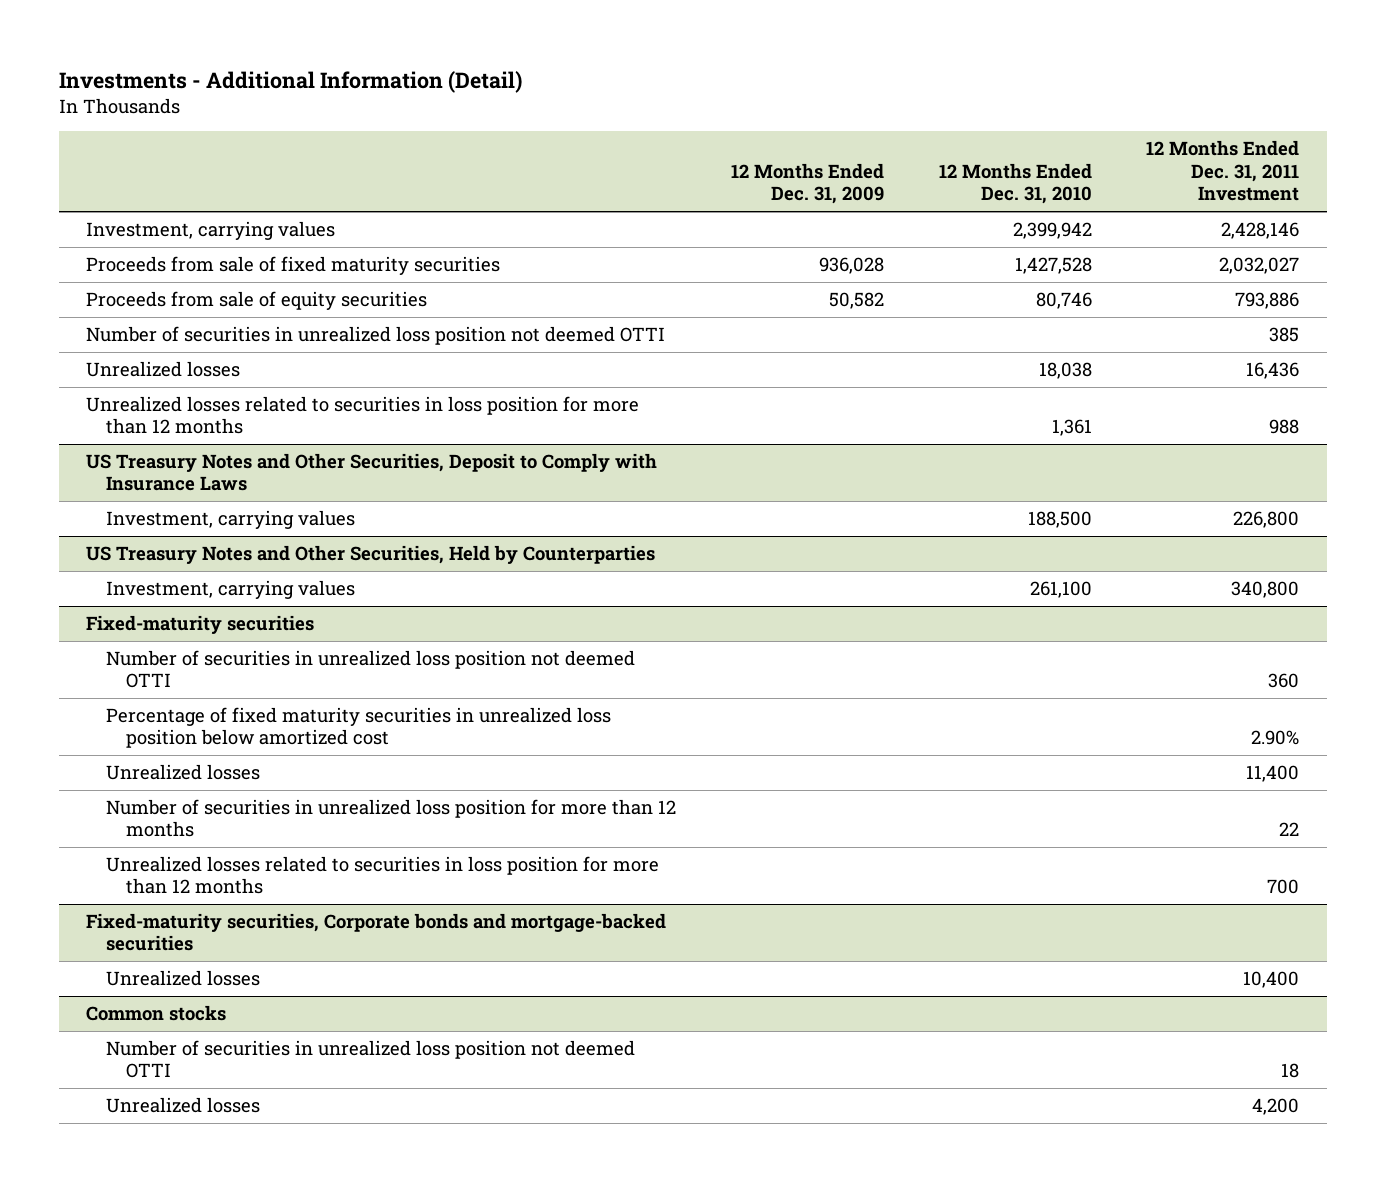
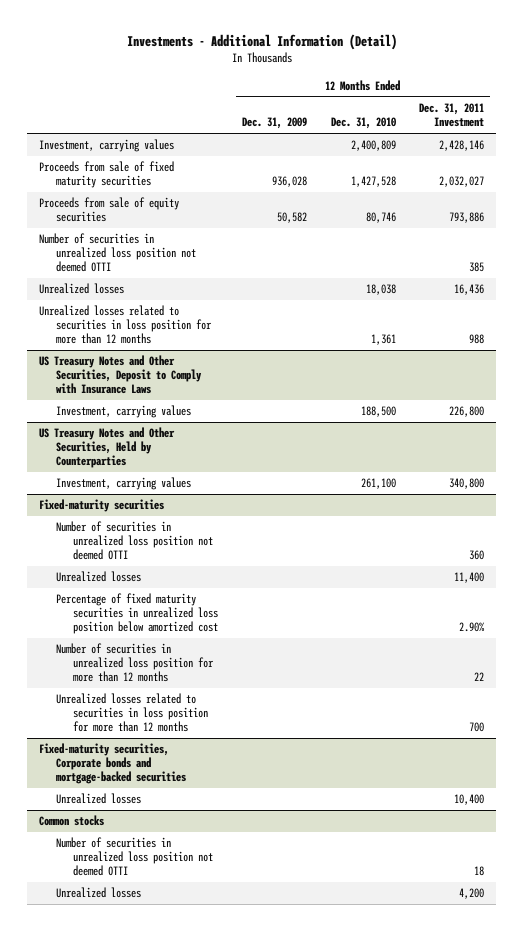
[1012,222,1092,240] 2,399,942 -> [350,140,396,152] 2,400,809
[106,707,612,749] Percentage of fixed maturity securities in unrealized loss position below amortized cost -> [55,593,218,635] Percentage of fixed maturity securities in unrealized loss position below amortized cost

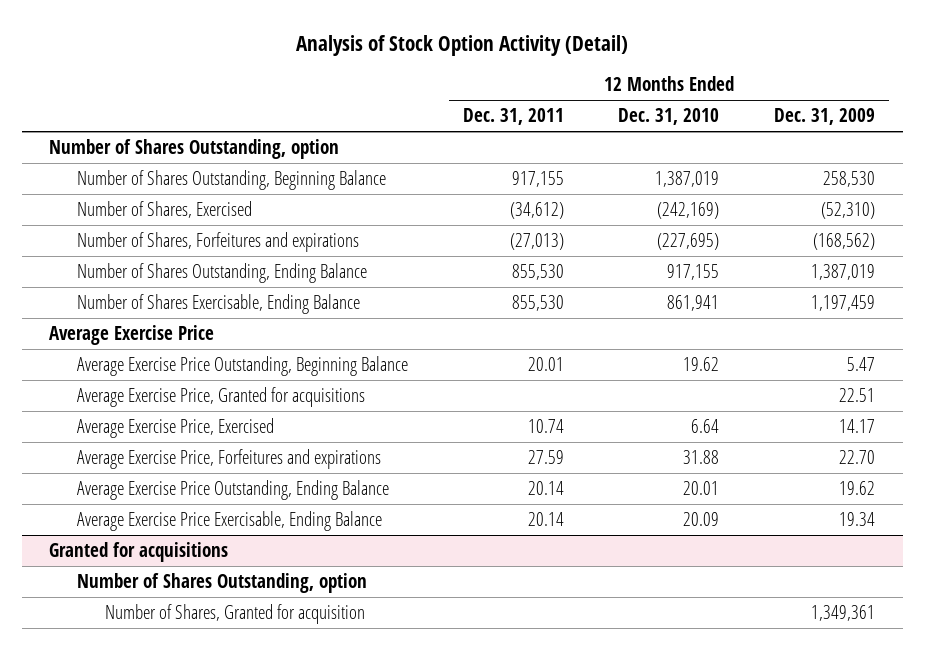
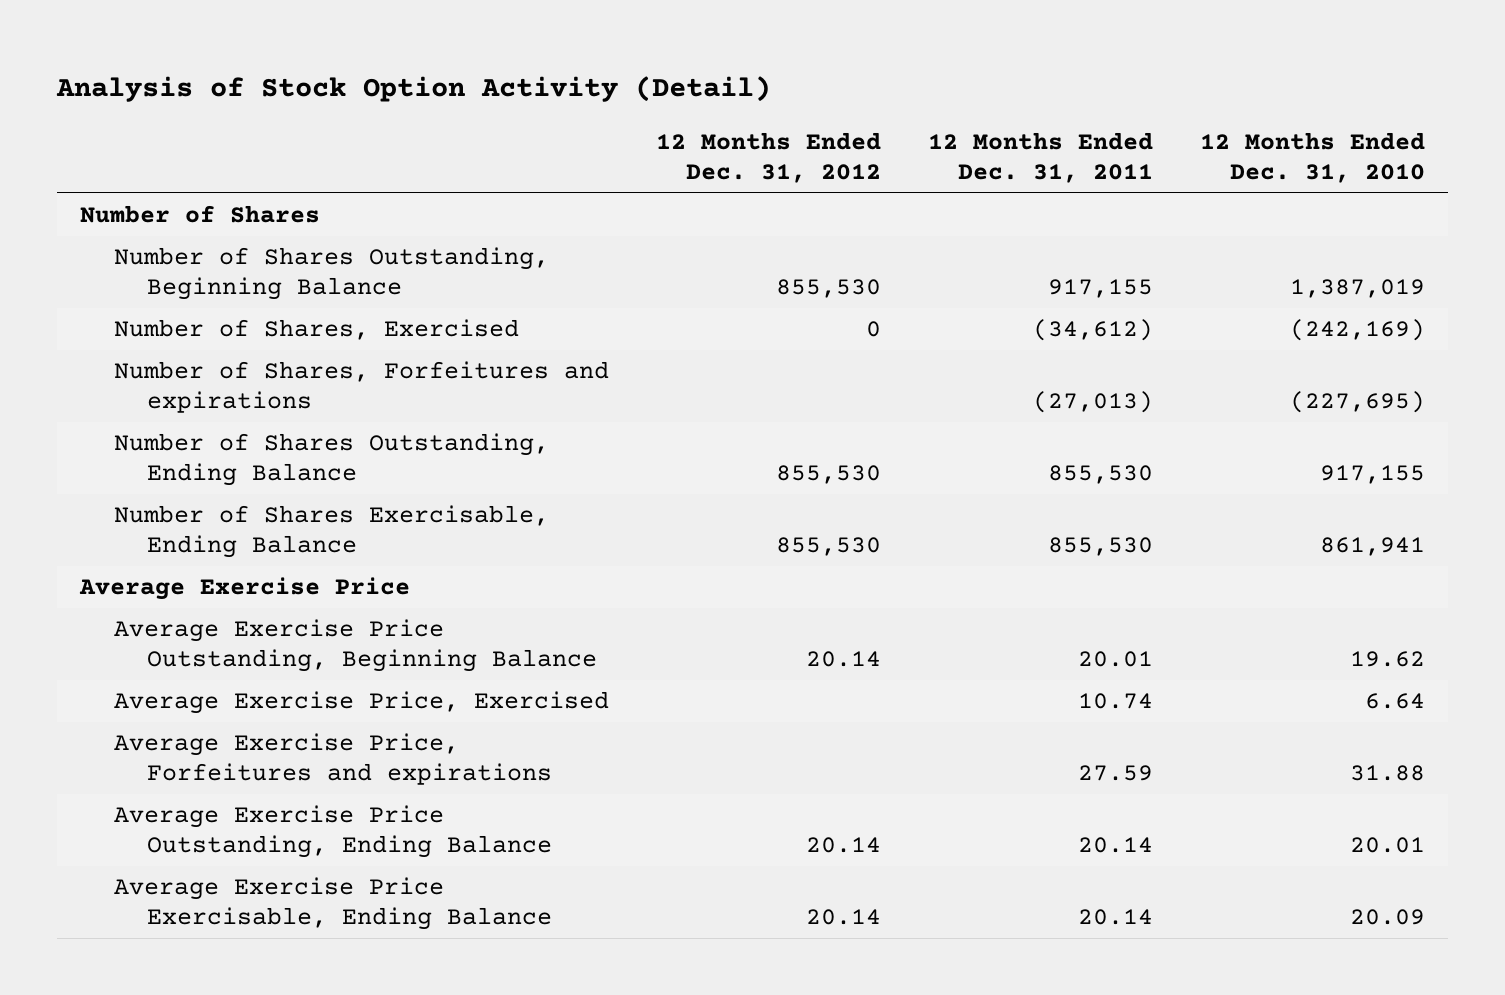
[774,108,876,126] Dec. 31, 2009 -> none
none -> [655,132,881,183] 12 Months Ended Dec. 31, 2012
[49,139,340,160] Number of Shares Outstanding, option -> [80,205,321,224] Number of Shares
[77,387,366,408] Average Exercise Price, Granted for acquisitions -> none
[49,542,229,563] Granted for acquisitions -> none
[77,573,368,594] Number of Shares Outstanding, option -> none
[104,604,365,625] Number of Shares, Granted for acquisition -> none

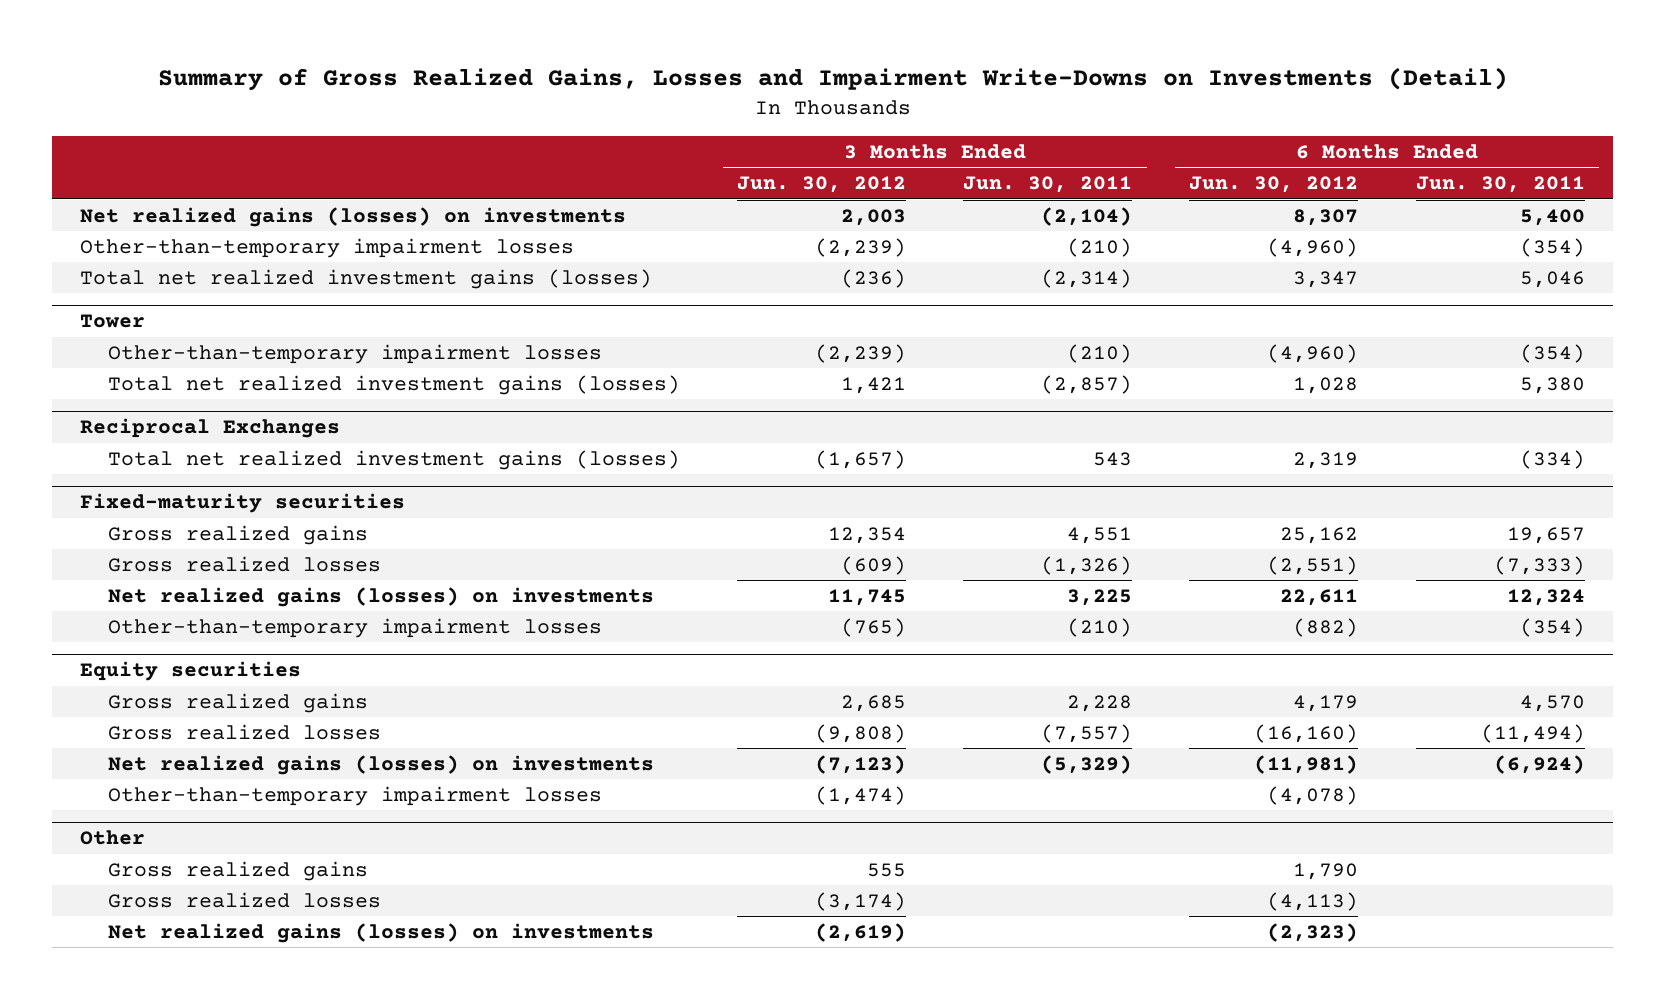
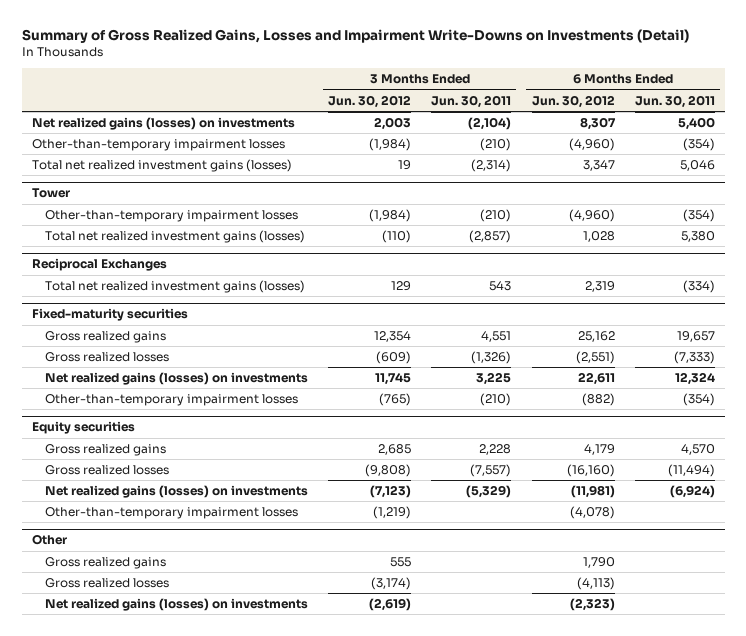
[815,237,907,257] (2,239) -> [369,138,412,152] (1,984)
[841,268,907,288] (236) -> [398,160,412,171] 19
[815,343,907,363] (2,239) -> [369,209,412,223] (1,984)
[841,376,907,394] 1,421 -> [382,230,412,244] (110)
[815,449,907,469] (1,657) -> [391,281,412,292] 129
[815,785,907,805] (1,474) -> [373,506,412,520] (1,219)

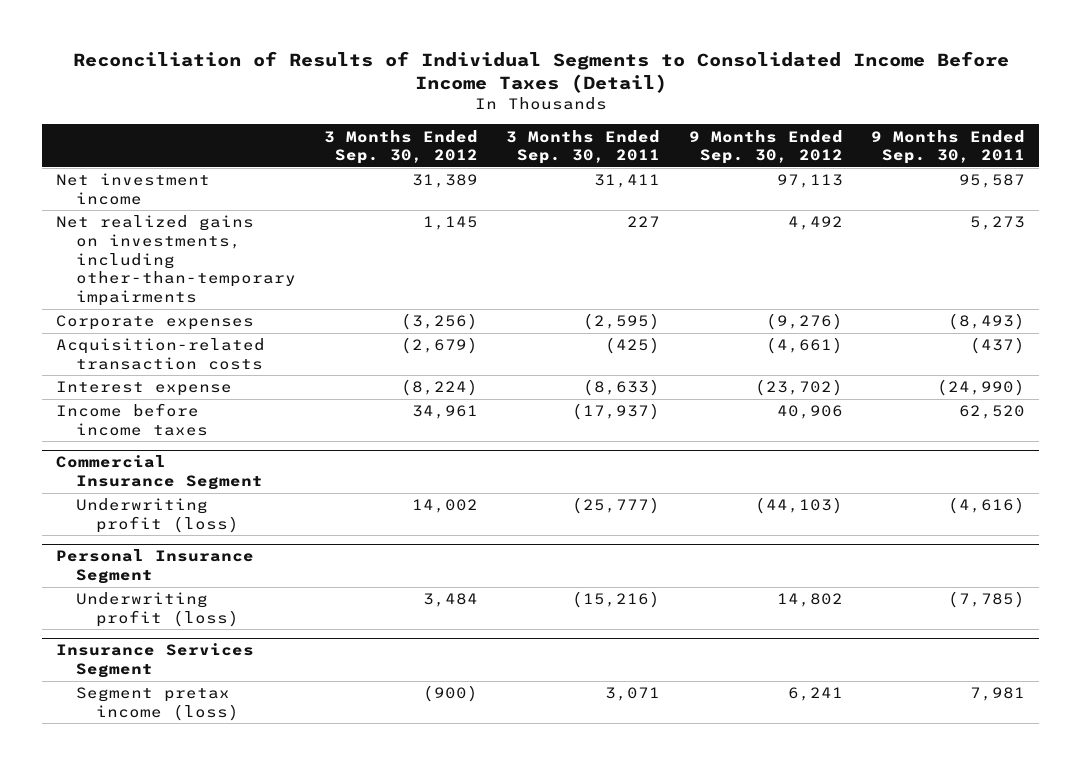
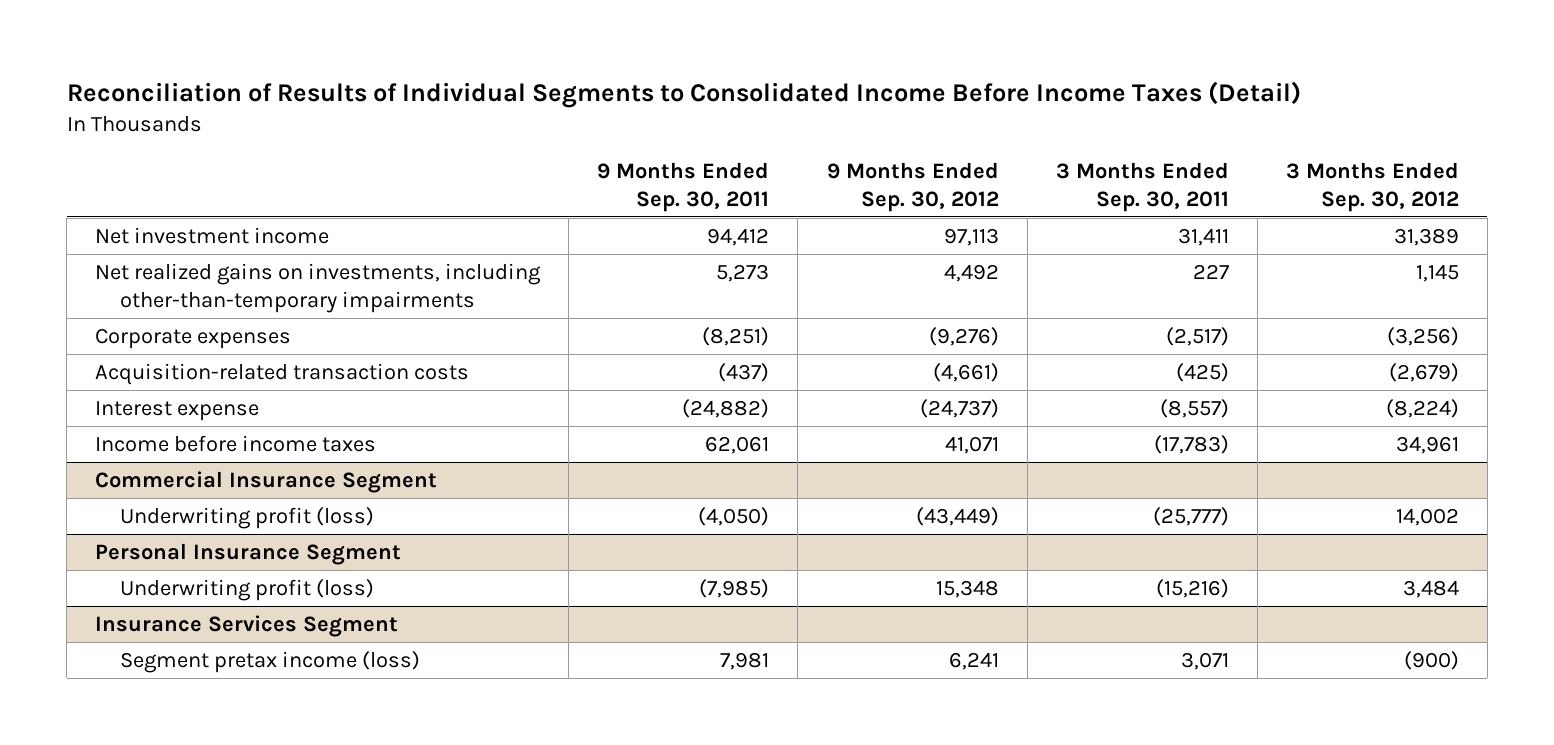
[958,174,1025,189] 95,587 -> [707,228,770,247] 94,412
[583,313,661,331] (2,595) -> [1165,327,1229,347] (2,517)
[947,313,1025,331] (8,493) -> [702,327,770,347] (8,251)
[583,379,661,397] (8,633) -> [1159,399,1229,419] (8,557)
[754,379,843,397] (23,702) -> [919,399,999,419] (24,737)
[936,379,1025,397] (24,990) -> [682,399,770,419] (24,882)
[572,403,661,421] (17,937) -> [1153,435,1229,455] (17,783)
[776,405,843,420] 40,906 -> [944,436,999,455] 41,071
[958,405,1025,420] 62,520 -> [705,436,770,455] 62,061
[754,497,843,515] (44,103) -> [915,507,999,527] (43,449)
[947,497,1025,515] (4,616) -> [698,507,770,527] (4,050)
[776,593,843,608] 14,802 -> [935,580,999,599] 15,348
[947,591,1025,609] (7,785) -> [699,579,770,599] (7,985)

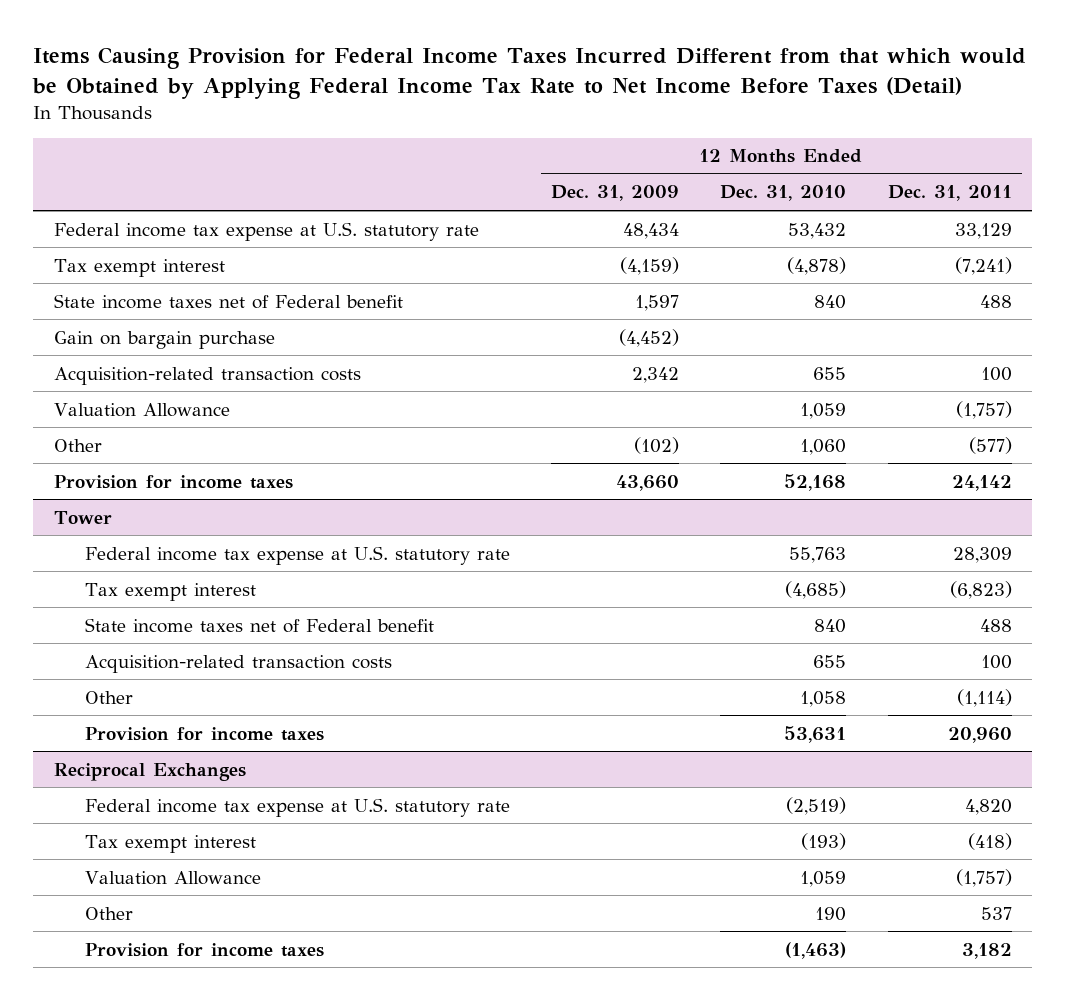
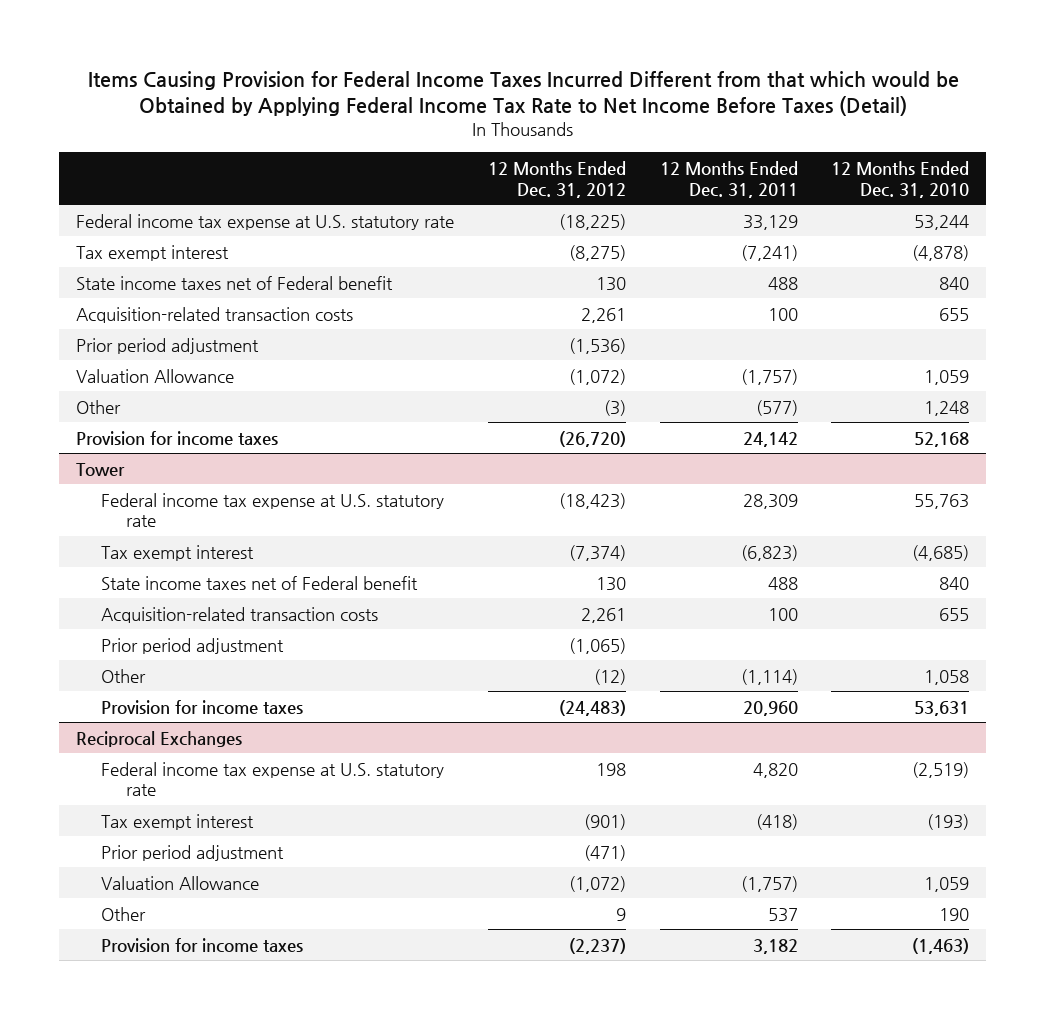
[550,185,679,202] Dec. 31, 2009 -> none
none -> [487,160,626,198] 12 Months Ended Dec. 31, 2012
[788,222,847,239] 53,432 -> [914,214,970,230] 53,244
[54,330,276,349] Gain on bargain purchase -> none
none -> [75,337,259,354] Prior period adjustment
[800,438,847,455] 1,060 -> [924,400,970,416] 1,248
none -> [100,637,284,654] Prior period adjustment
none -> [100,844,284,861] Prior period adjustment

